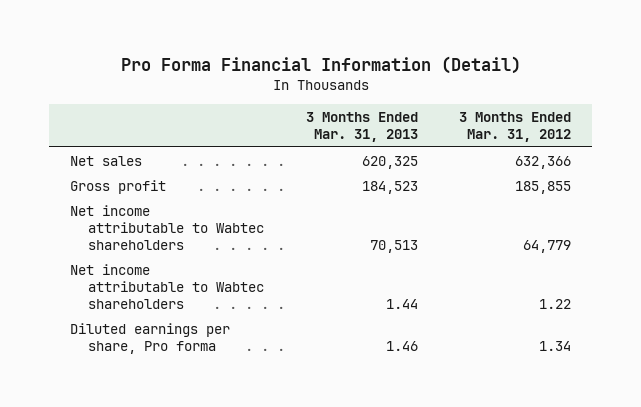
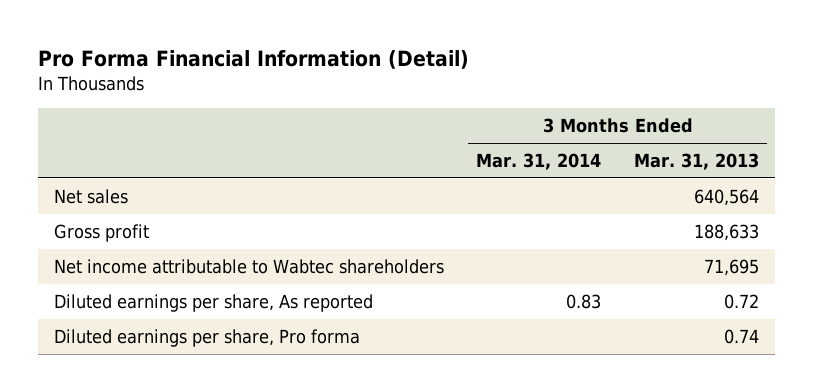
[459,112,572,143] 3 Months Ended Mar. 31, 2012 -> none
none -> [476,153,602,171] Mar. 31, 2014
[69,263,264,309] Net income attributable to Wabtec shareholders -> none
[361,155,418,169] 620,325 -> [693,188,759,206] 640,564
[361,180,418,194] 184,523 -> [693,223,759,241] 188,633
[369,239,418,253] 70,513 -> [703,258,759,276] 71,695
none -> [53,293,373,312] Diluted earnings per share, As reported
[385,340,418,351] 1.46 -> [723,328,759,344] 0.74

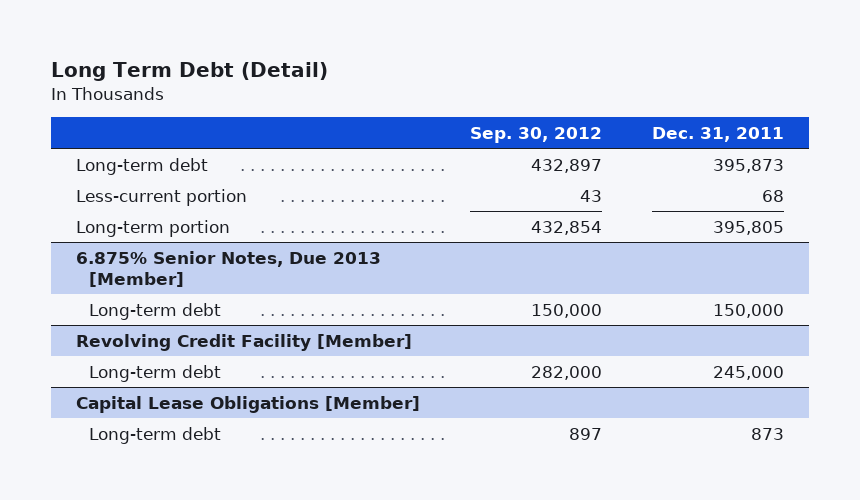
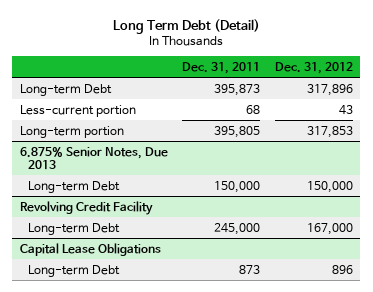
[469,126,602,143] Sep. 30, 2012 -> none
none -> [274,61,353,74] Dec. 31, 2012
[75,157,208,175] Long-term debt -> [19,83,112,96] Long-term Debt
[75,250,381,288] 6.875% Senior Notes, Due 2013 [Member] -> [19,146,168,170] 6.875% Senior Notes, Due 2013
[89,302,222,320] Long-term debt -> [28,180,121,193] Long-term Debt
[75,333,412,351] Revolving Credit Facility [Member] -> [19,200,153,215] Revolving Credit Facility
[89,364,222,382] Long-term debt -> [28,222,121,235] Long-term Debt
[75,395,420,413] Capital Lease Obligations [Member] -> [19,242,161,256] Capital Lease Obligations
[89,426,222,444] Long-term debt -> [28,264,121,277] Long-term Debt

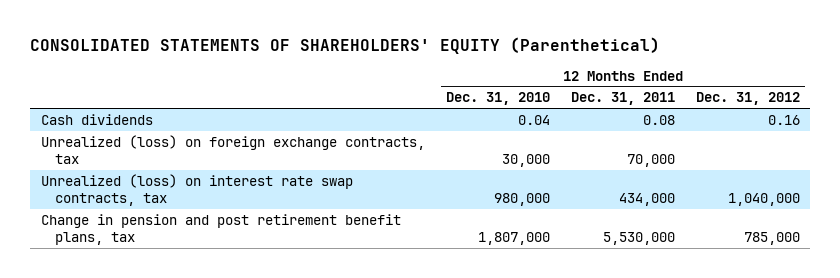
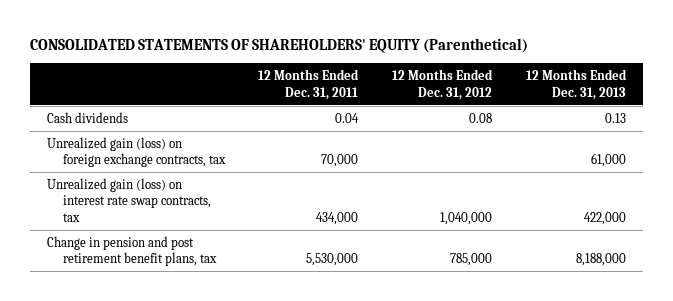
[445,92,550,106] Dec. 31, 2010 -> none
none -> [525,69,627,100] 12 Months Ended Dec. 31, 2013
[642,114,675,125] 0.08 -> [335,112,360,123] 0.04
[767,114,800,125] 0.16 -> [469,112,493,123] 0.08
[40,134,425,165] Unrealized (loss) on foreign exchange contracts, tax -> [47,136,226,168] Unrealized gain (loss) on foreign exchange contracts, tax
[40,173,353,207] Unrealized (loss) on interest rate swap contracts, tax -> [47,177,211,223] Unrealized gain (loss) on interest rate swap contracts, tax

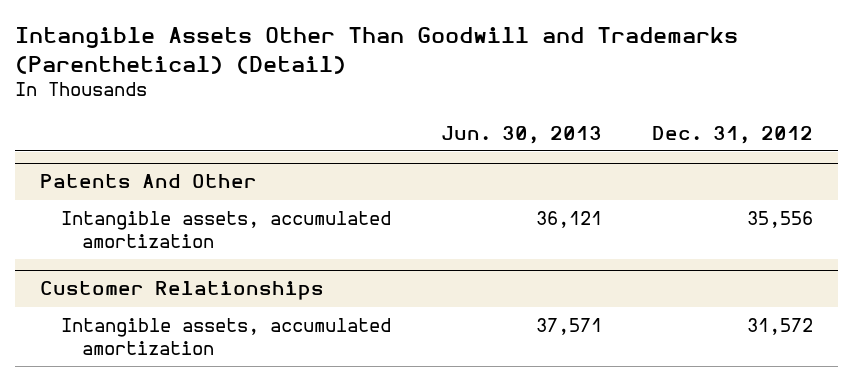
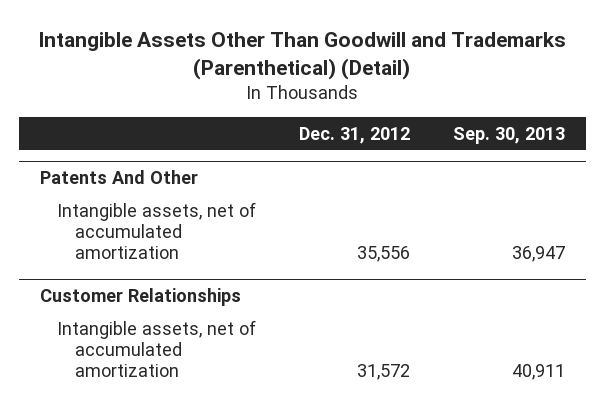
[440,125,602,144] Jun. 30, 2013 -> none
none -> [452,126,565,144] Sep. 30, 2013
[61,211,392,248] Intangible assets, accumulated amortization -> [57,201,257,260] Intangible assets, net of accumulated amortization
[61,318,392,355] Intangible assets, accumulated amortization -> [57,319,257,378] Intangible assets, net of accumulated amortization

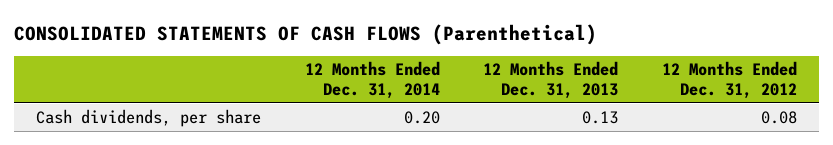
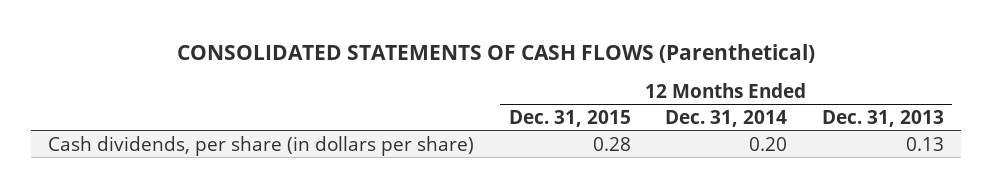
[662,61,798,99] 12 Months Ended Dec. 31, 2012 -> none
none -> [508,109,631,127] Dec. 31, 2015
[35,109,261,128] Cash dividends, per share -> [48,135,475,156] Cash dividends, per share (in dollars per share)

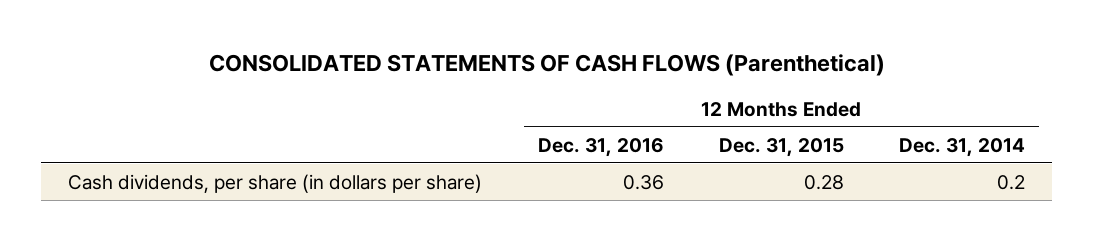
[821,109,944,127] Dec. 31, 2013 -> none
none -> [537,137,664,157] Dec. 31, 2016
[749,136,788,151] 0.20 -> [996,174,1025,190] 0.2

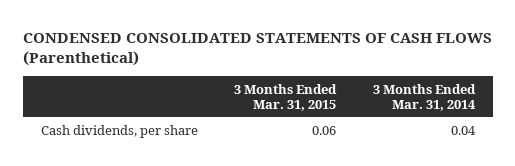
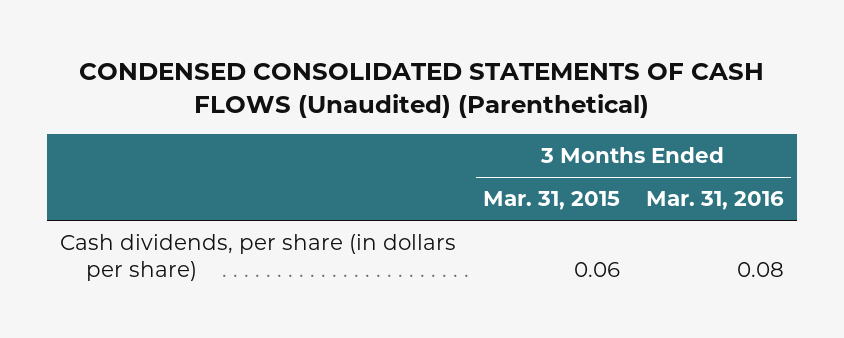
[22,32,492,67] CONDENSED CONSOLIDATED STATEMENTS OF CASH FLOWS (Parenthetical) -> [79,63,765,119] CONDENSED CONSOLIDATED STATEMENTS OF CASH FLOWS (Unaudited) (Parenthetical)
[372,83,476,111] 3 Months Ended Mar. 31, 2014 -> none
none -> [645,191,784,211] Mar. 31, 2016
[40,125,198,139] Cash dividends, per share -> [60,233,457,281] Cash dividends, per share (in dollars per share)

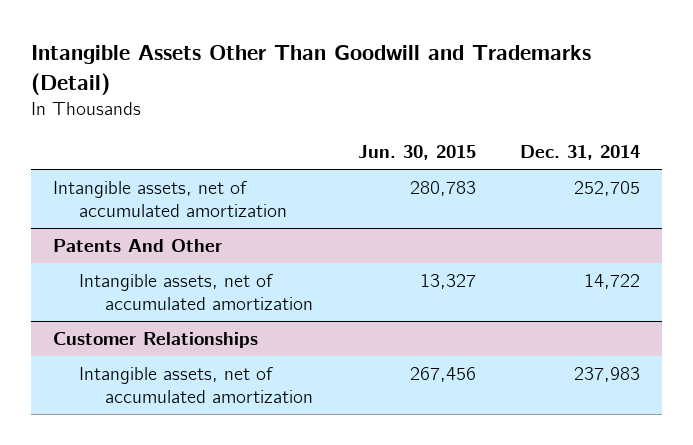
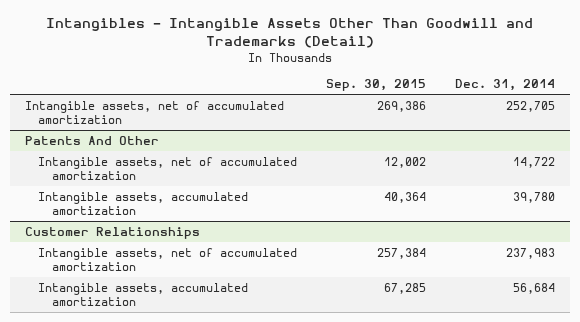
[30,45,591,95] Intangible Assets Other Than Goodwill and Trademarks (Detail) -> [46,18,534,49] Intangibles - Intangible Assets Other Than Goodwill and Trademarks (Detail)
[357,145,476,161] Jun. 30, 2015 -> none
none -> [326,79,427,92] Sep. 30, 2015
none -> [38,191,249,216] Intangible assets, accumulated amortization
none -> [38,282,249,307] Intangible assets, accumulated amortization

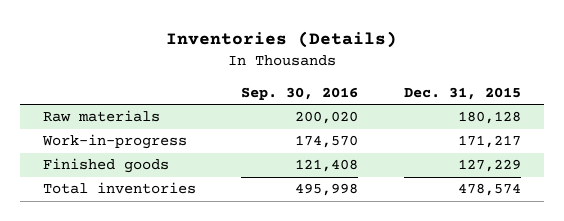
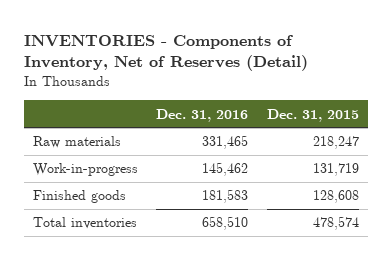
[165,30,397,48] Inventories (Details) -> [24,34,309,72] INVENTORIES - Components of Inventory, Net of Reserves (Detail)
[241,86,359,100] Sep. 30, 2016 -> none
none -> [156,108,249,122] Dec. 31, 2016
[458,111,522,125] 180,128 -> [312,136,359,150] 218,247
[458,135,522,149] 171,217 -> [312,163,359,177] 131,719
[458,159,522,173] 127,229 -> [312,190,359,204] 128,608

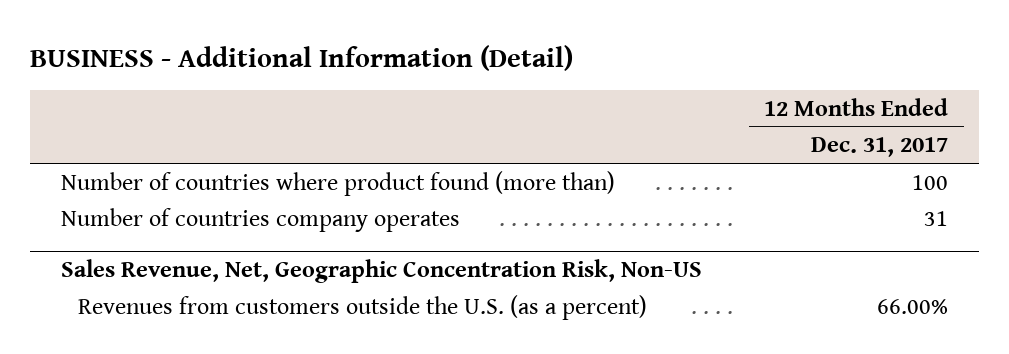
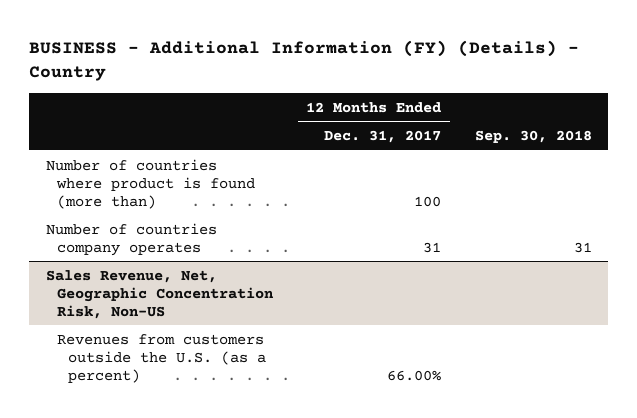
[29,44,573,71] BUSINESS - Additional Information (Detail) -> [28,40,579,82] BUSINESS - Additional Information (FY) (Details) - Country
none -> [474,129,592,143] Sep. 30, 2018
[60,170,615,196] Number of countries where product found (more than) -> [45,158,255,209] Number of countries where product is found (more than)

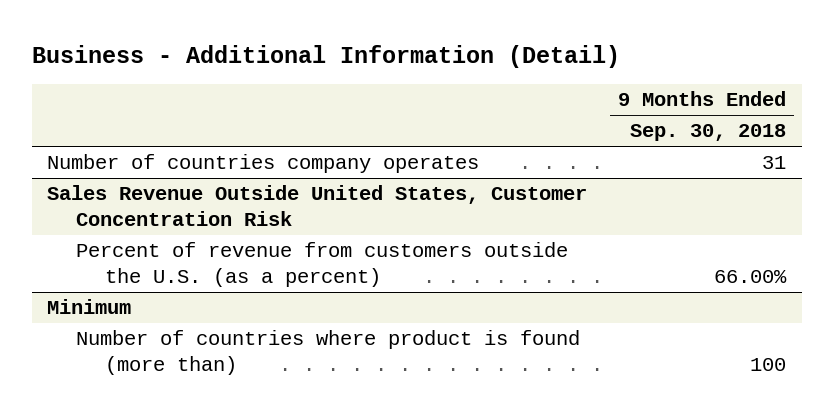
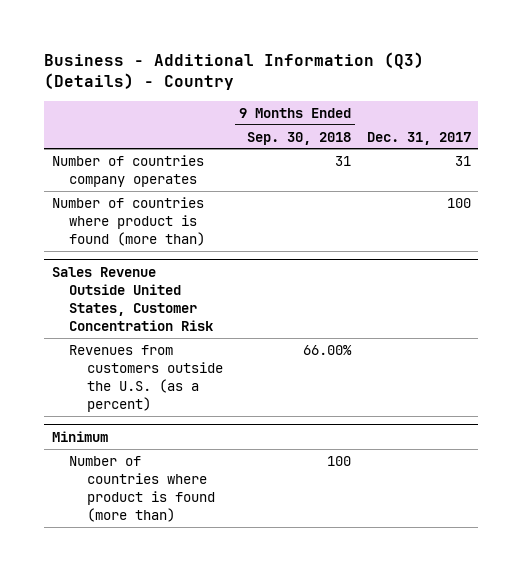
[31,45,620,69] Business - Additional Information (Detail) -> [43,51,424,91] Business - Additional Information (Q3) (Details) - Country
none -> [366,131,471,145] Dec. 31, 2017
none -> [51,196,206,246] Number of countries where product is found (more than)
[76,242,569,288] Percent of revenue from customers outside the U.S. (as a percent) -> [69,344,223,412] Revenues from customers outside the U.S. (as a percent)

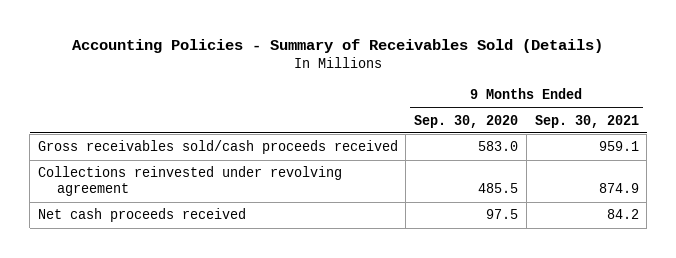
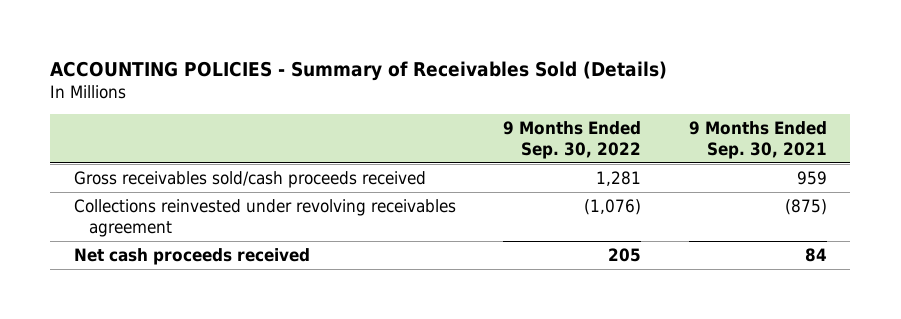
[72,39,604,54] Accounting Policies - Summary of Receivables Sold (Details) -> [50,60,668,81] ACCOUNTING POLICIES - Summary of Receivables Sold (Details)
[414,114,519,128] Sep. 30, 2020 -> none
none -> [503,120,642,159] 9 Months Ended Sep. 30, 2022
[598,141,639,152] 959.1 -> [796,170,827,185] 959
[37,166,342,197] Collections reinvested under revolving agreement -> [73,198,456,237] Collections reinvested under revolving receivables agreement
[598,183,639,194] 874.9 -> [784,198,827,215] (875)
[606,209,639,220] 84.2 -> [804,247,827,262] 84

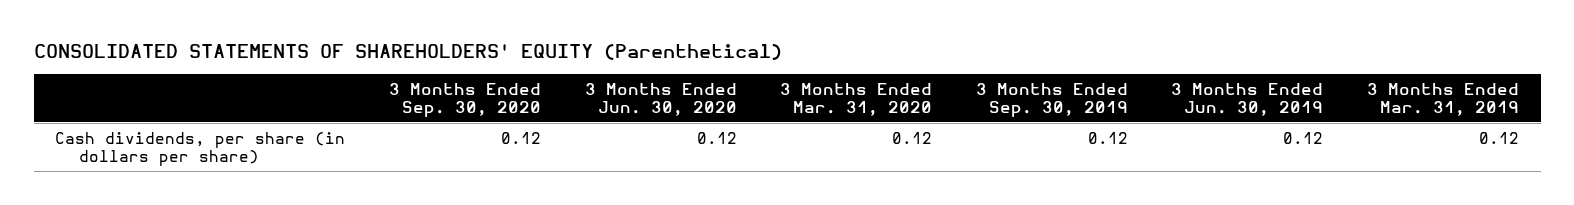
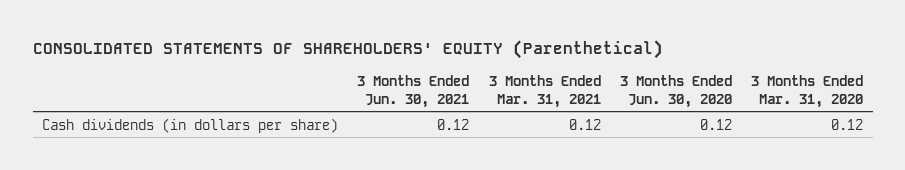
[388,82,541,117] 3 Months Ended Sep. 30, 2020 -> none
[975,82,1128,117] 3 Months Ended Sep. 30, 2019 -> none
[1171,82,1324,116] 3 Months Ended Jun. 30, 2019 -> none
[1366,82,1519,116] 3 Months Ended Mar. 31, 2019 -> none
none -> [357,75,470,108] 3 Months Ended Jun. 30, 2021
none -> [488,75,601,108] 3 Months Ended Mar. 31, 2021
[55,131,346,167] Cash dividends, per share (in dollars per share) -> [42,117,339,133] Cash dividends (in dollars per share)

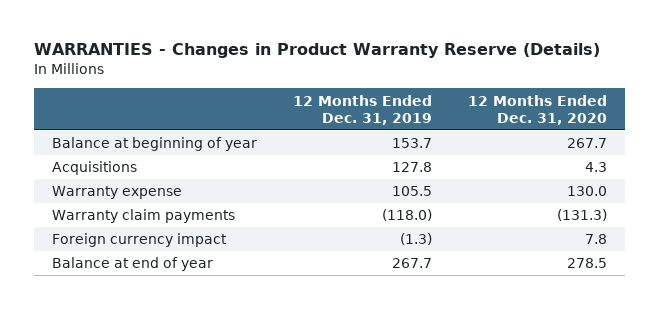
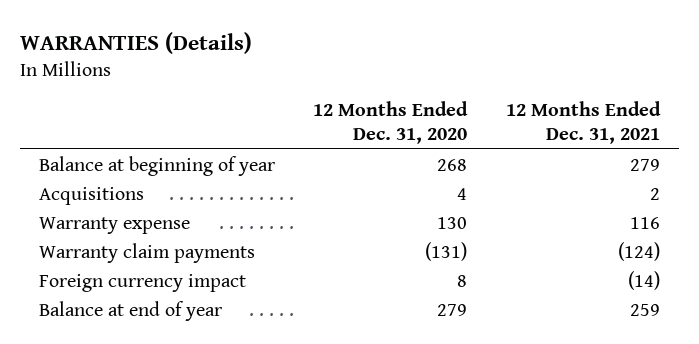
[33,43,600,59] WARRANTIES - Changes in Product Warranty Reserve (Details) -> [19,31,252,54] WARRANTIES (Details)
[292,94,432,125] 12 Months Ended Dec. 31, 2019 -> none
none -> [505,101,661,145] 12 Months Ended Dec. 31, 2021
[566,138,607,149] 267.7 -> [437,158,468,171] 268
[584,162,607,173] 4.3 -> [457,187,468,200] 4
[566,186,607,197] 130.0 -> [437,216,468,229] 130
[556,209,607,222] (131.3) -> [425,241,468,261] (131)
[584,234,607,245] 7.8 -> [457,274,468,287] 8
[566,258,607,269] 278.5 -> [437,303,468,316] 279

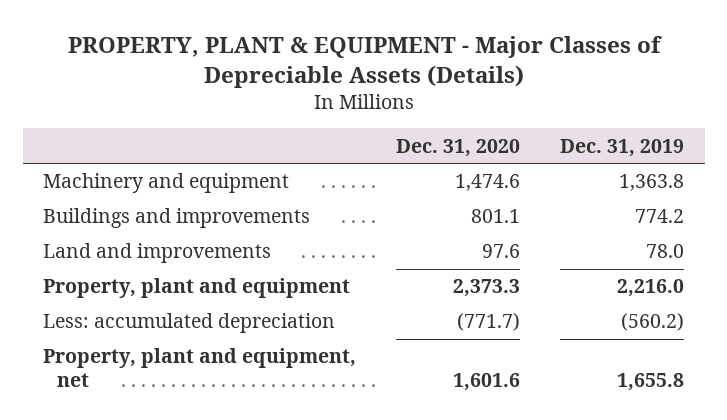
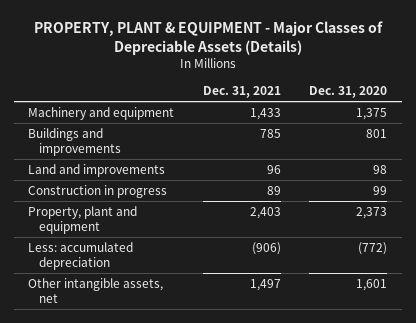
[560,138,685,157] Dec. 31, 2019 -> none
none -> [202,86,281,99] Dec. 31, 2021
[42,348,356,387] Property, plant and equipment, net -> none
[455,174,521,192] 1,474.6 -> [356,107,388,120] 1,375
[471,209,521,224] 801.1 -> [366,128,388,138] 801
[482,244,521,259] 97.6 -> [373,164,388,174] 98
none -> [28,184,168,198] Construction in progress
[453,279,521,298] 2,373.3 -> [356,206,388,219] 2,373
[457,313,521,332] (771.7) -> [358,241,388,255] (772)
none -> [28,277,164,304] Other intangible assets, net

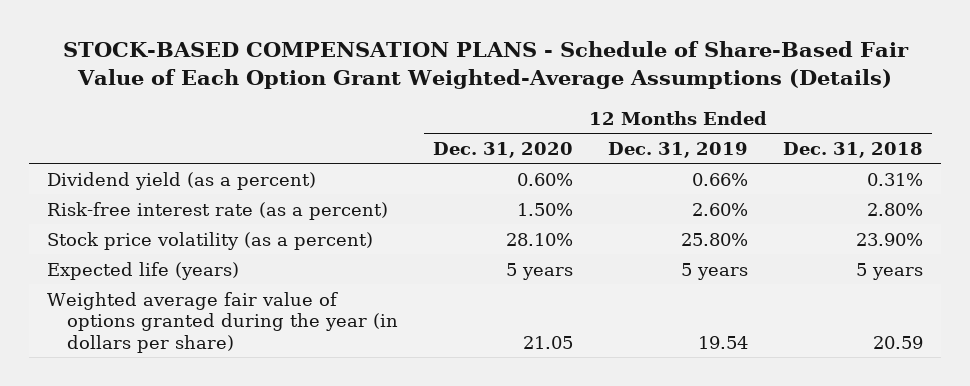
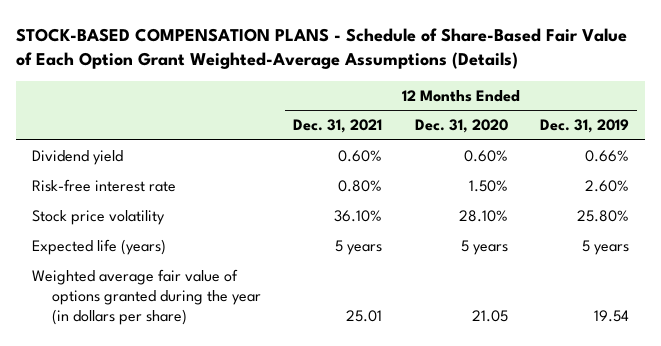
[783,141,924,158] Dec. 31, 2018 -> none
none -> [293,119,383,134] Dec. 31, 2021
[46,171,316,190] Dividend yield (as a percent) -> [32,149,124,165] Dividend yield
[46,201,388,220] Risk-free interest rate (as a percent) -> [32,178,177,192] Risk-free interest rate
[46,231,373,250] Stock price volatility (as a percent) -> [32,209,166,225] Stock price volatility

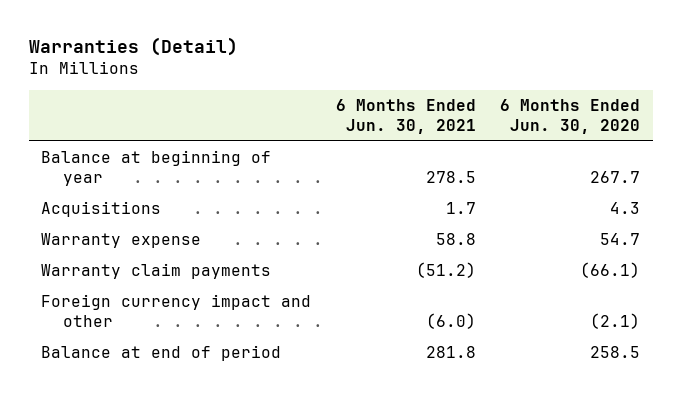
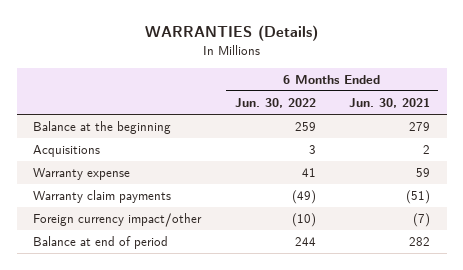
[28,37,238,57] Warranties (Detail) -> [144,24,318,41] WARRANTIES (Details)
[500,98,641,134] 6 Months Ended Jun. 30, 2020 -> none
none -> [234,98,316,109] Jun. 30, 2022
[41,150,272,187] Balance at beginning of year -> [33,121,172,135] Balance at the beginning
[425,171,476,184] 278.5 -> [409,122,431,132] 279
[445,202,476,215] 1.7 -> [423,145,431,155] 2
[435,233,476,246] 58.8 -> [416,168,431,178] 59
[415,262,476,279] (51.2) -> [406,190,431,205] (51)
[41,294,312,328] Foreign currency impact and other -> [33,213,203,228] Foreign currency impact/other
[425,313,476,330] (6.0) -> [413,213,431,228] (7)
[425,346,476,359] 281.8 -> [409,237,431,247] 282

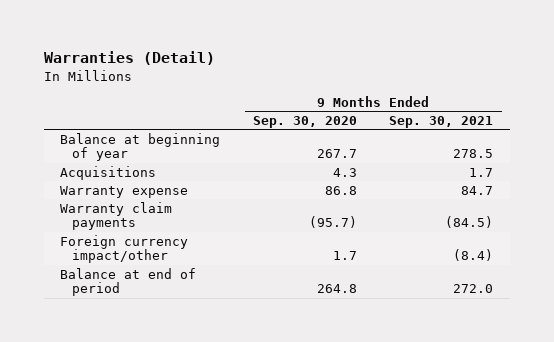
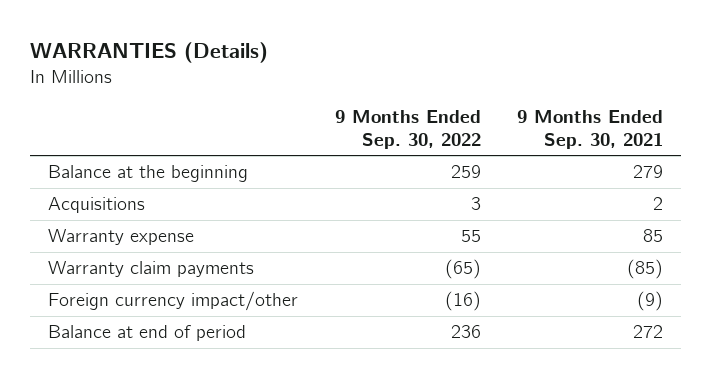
[43,51,215,66] Warranties (Detail) -> [29,42,268,64] WARRANTIES (Details)
[252,115,357,128] Sep. 30, 2020 -> none
none -> [334,110,481,149] 9 Months Ended Sep. 30, 2022
[60,132,221,162] Balance at beginning of year -> [48,165,249,183] Balance at the beginning
[453,149,494,159] 278.5 -> [633,165,664,179] 279
[469,167,494,177] 1.7 -> [653,197,664,211] 2
[461,185,494,195] 84.7 -> [643,229,664,243] 85
[445,216,494,229] (84.5) -> [627,259,664,280] (85)
[453,249,494,262] (8.4) -> [637,291,664,312] (9)
[453,284,494,294] 272.0 -> [633,325,664,339] 272

